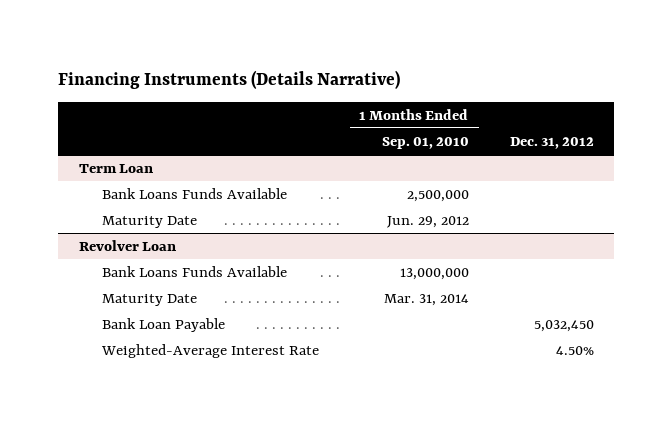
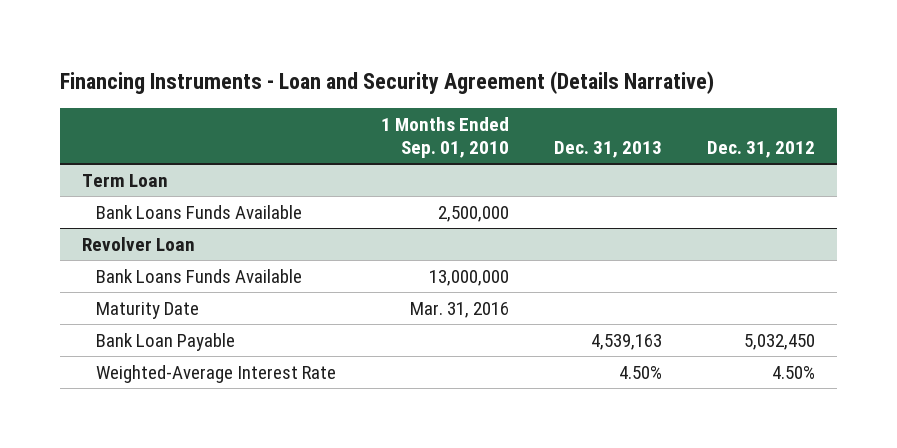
[58,69,401,89] Financing Instruments (Details Narrative) -> [59,71,714,95] Financing Instruments - Loan and Security Agreement (Details Narrative)
none -> [553,141,662,159] Dec. 31, 2013
[102,215,198,228] Maturity Date -> none
[383,293,469,306] Mar. 31, 2014 -> [409,301,509,318] Mar. 31, 2016

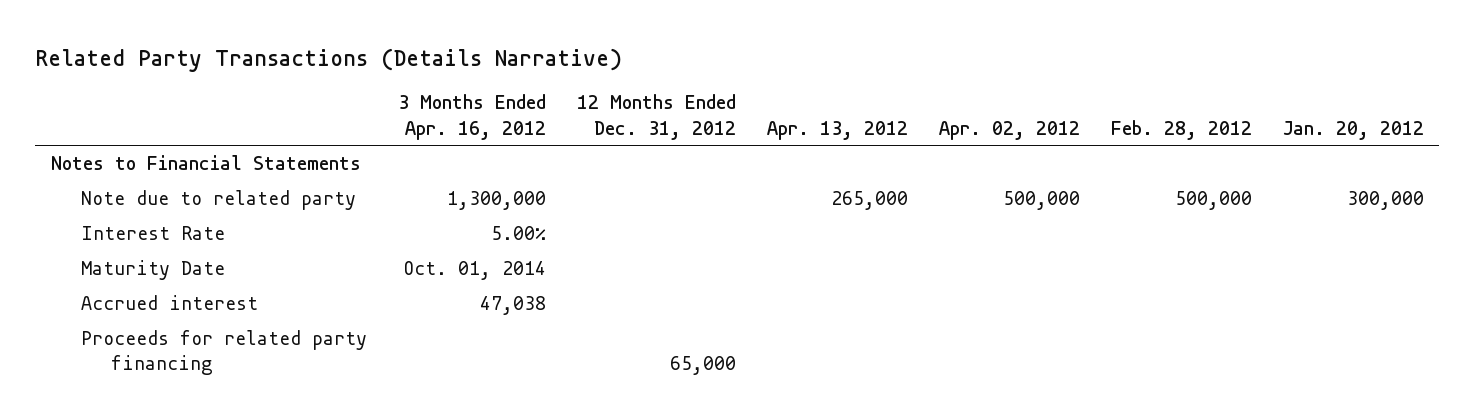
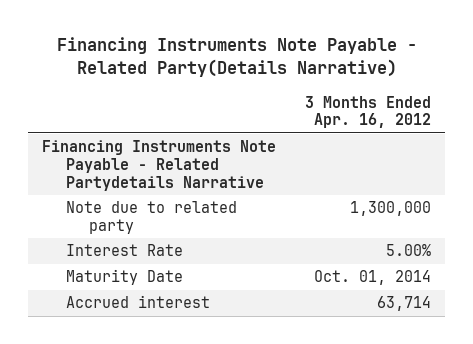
[35,47,623,72] Related Party Transactions (Details Narrative) -> [56,37,417,78] Financing Instruments Note Payable - Related Party(Details Narrative)
[577,94,737,140] 12 Months Ended Dec. 31, 2012 -> none
[766,120,908,140] Apr. 13, 2012 -> none
[938,120,1080,140] Apr. 02, 2012 -> none
[1110,119,1252,140] Feb. 28, 2012 -> none
[1282,120,1424,140] Jan. 20, 2012 -> none
[50,155,361,171] Notes to Financial Statements -> none
none -> [42,140,277,191] Financing Instruments Note Payable - Related Partydetails Narrative
[81,330,368,376] Proceeds for related party financing -> none
[480,296,547,316] 47,038 -> [377,296,432,312] 63,714

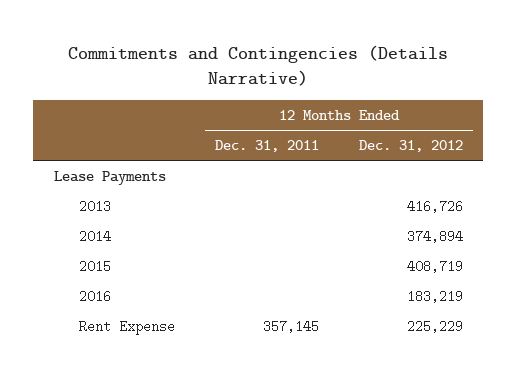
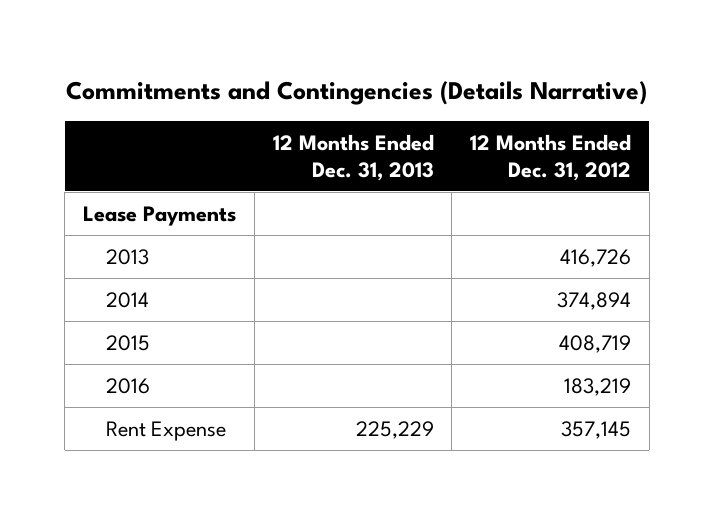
[214,140,319,153] Dec. 31, 2011 -> none
none -> [272,134,434,181] 12 Months Ended Dec. 31, 2013
[407,320,464,334] 225,229 -> [561,420,632,439] 357,145

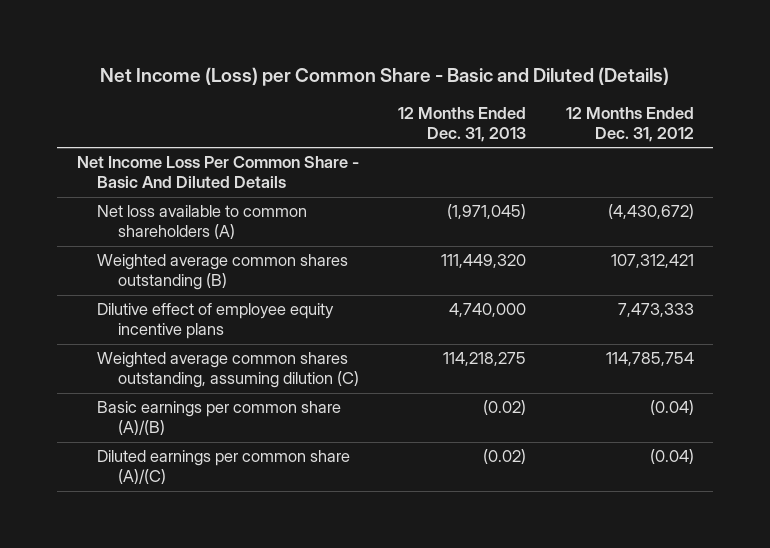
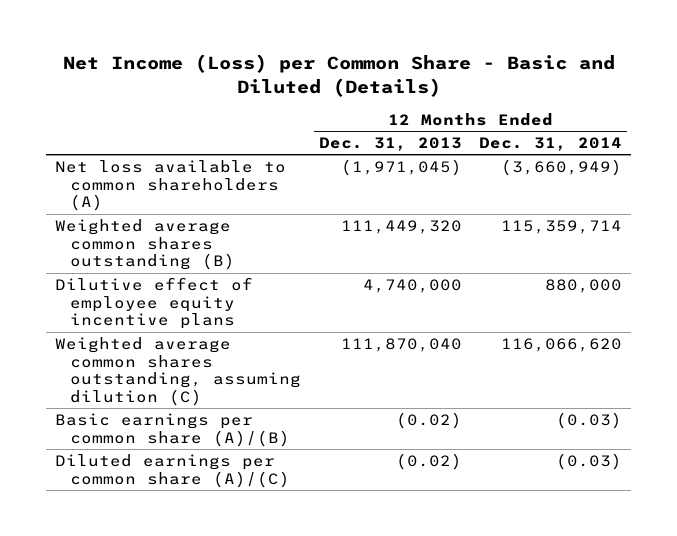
[565,107,694,143] 12 Months Ended Dec. 31, 2012 -> none
none -> [479,136,623,151] Dec. 31, 2014
[76,156,359,189] Net Income Loss Per Common Share - Basic And Diluted Details -> none
[443,352,527,367] 114,218,275 -> [340,337,462,352] 111,870,040

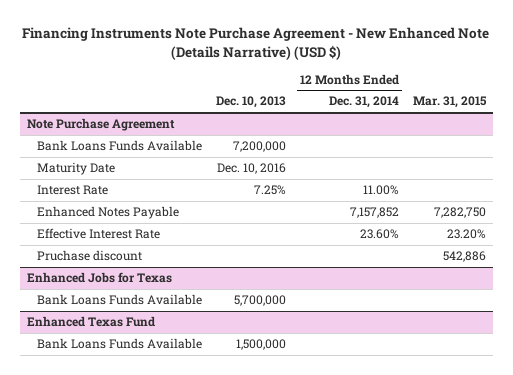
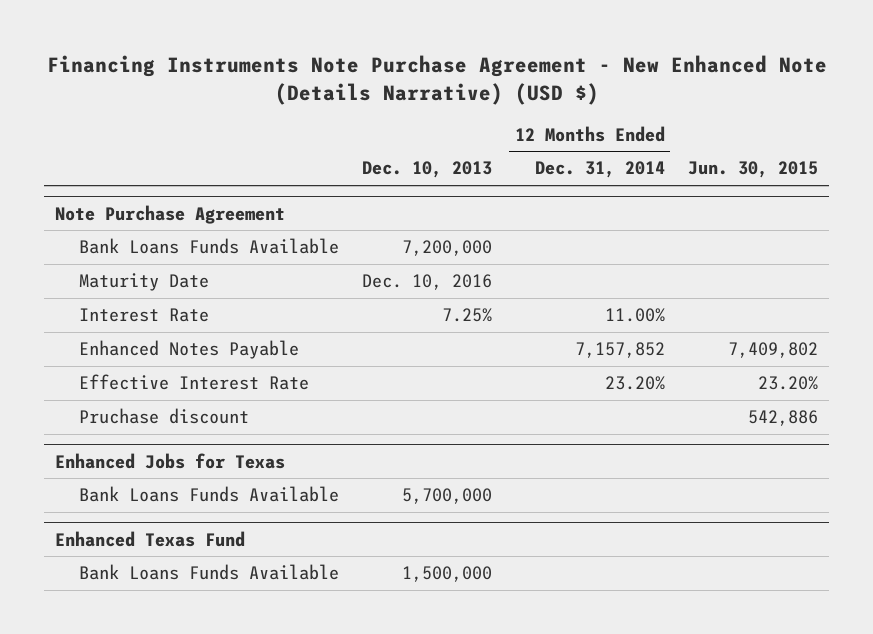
[412,96,487,109] Mar. 31, 2015 -> none
none -> [687,161,818,179] Jun. 30, 2015
[360,229,400,240] 23.60% -> [604,376,665,391] 23.20%

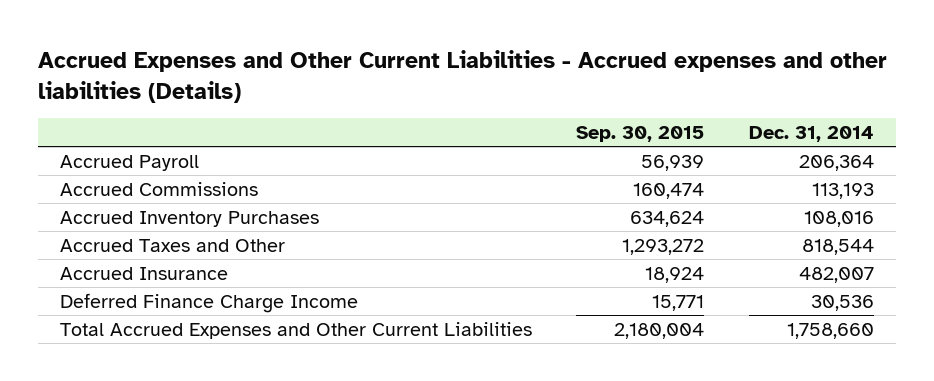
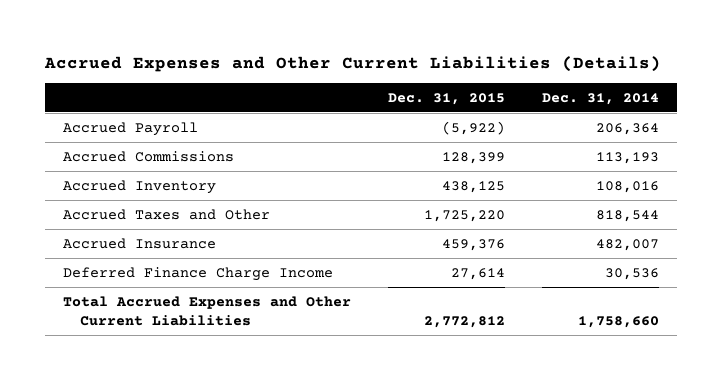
[37,50,887,103] Accrued Expenses and Other Current Liabilities - Accrued expenses and other liabilities (Details) -> [43,56,661,73] Accrued Expenses and Other Current Liabilities (Details)
[576,125,705,142] Sep. 30, 2015 -> none
none -> [388,93,506,106] Dec. 31, 2015
[59,210,319,227] Accrued Inventory Purchases -> [63,179,217,194] Accrued Inventory

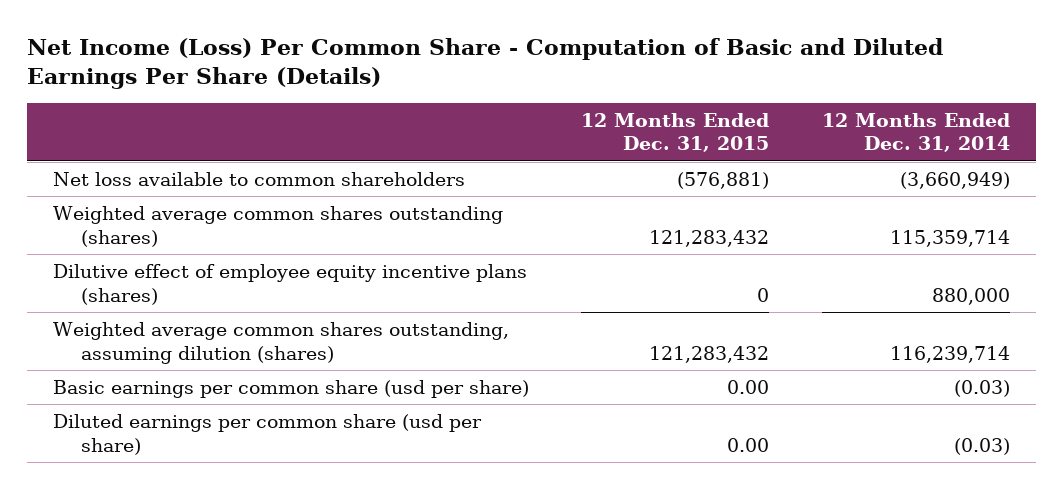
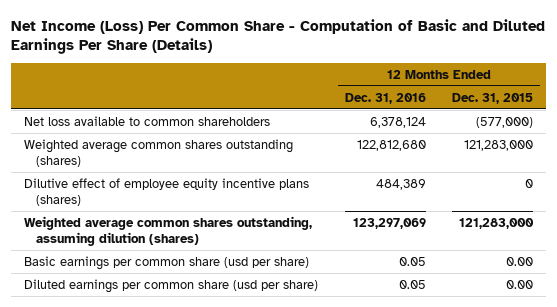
[821,112,1010,153] 12 Months Ended Dec. 31, 2014 -> none
none -> [344,92,426,104] Dec. 31, 2016
[677,171,770,189] (576,881) -> [476,116,534,128] (577,000)
[649,229,770,247] 121,283,432 -> [464,139,534,151] 121,283,000
[649,345,770,363] 121,283,432 -> [459,217,535,229] 121,283,000

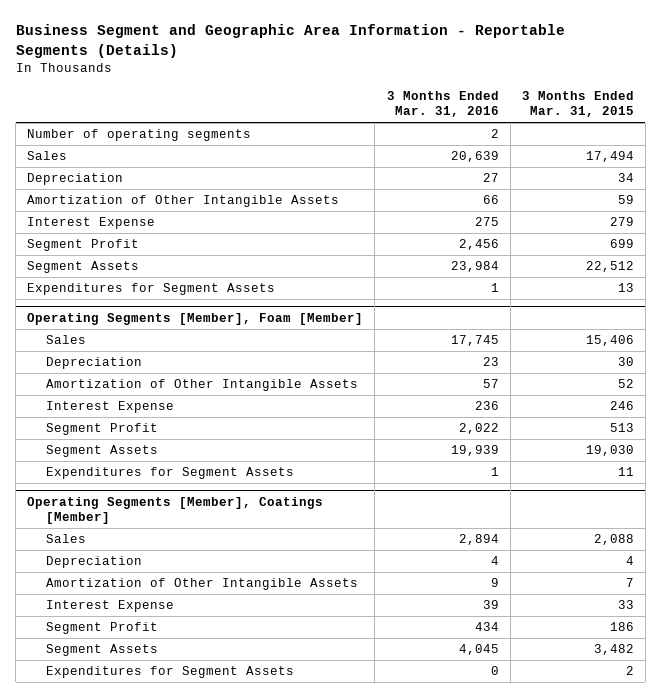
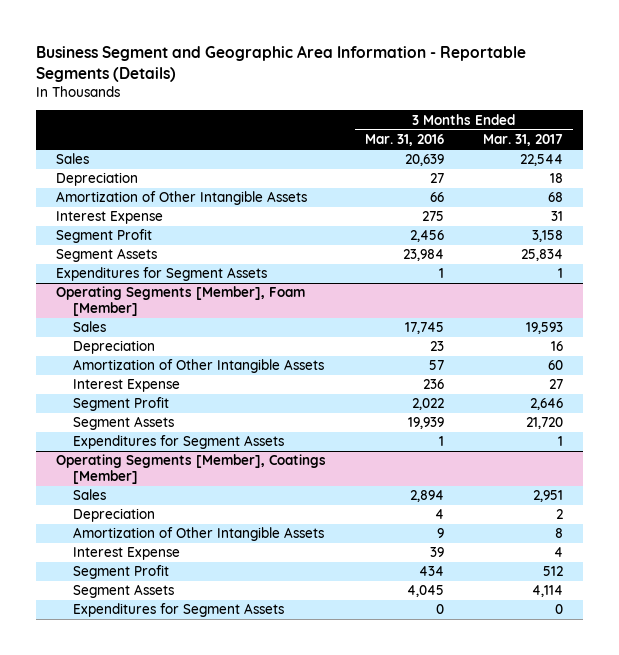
[521,90,634,118] 3 Months Ended Mar. 31, 2015 -> none
none -> [483,134,564,147] Mar. 31, 2017
[27,129,252,142] Number of operating segments -> none

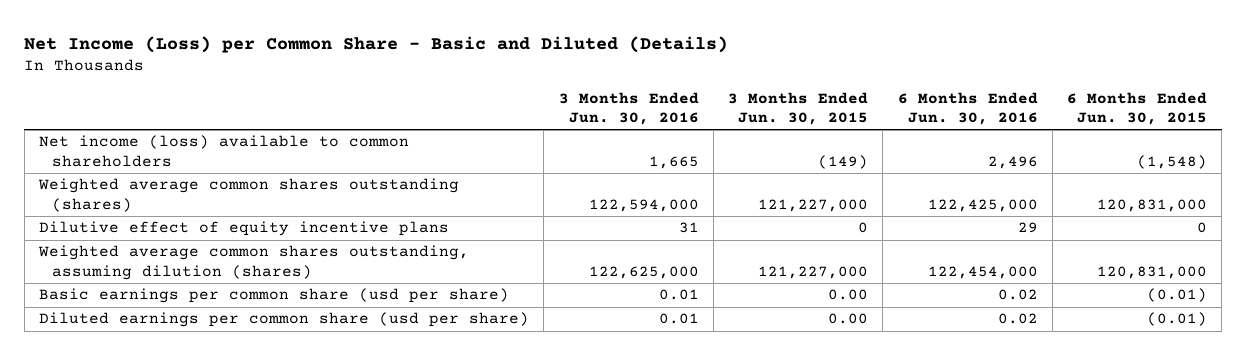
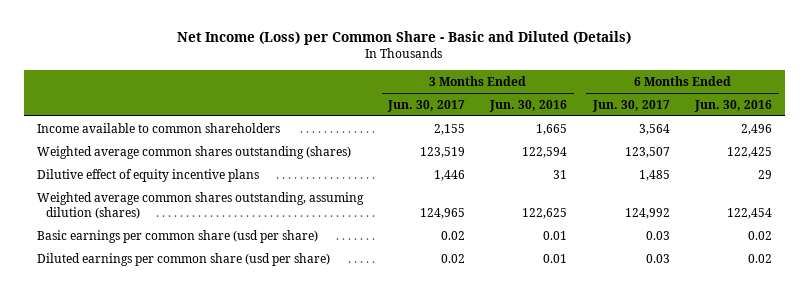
[728,91,869,126] 3 Months Ended Jun. 30, 2015 -> none
[1067,91,1208,126] 6 Months Ended Jun. 30, 2015 -> none
none -> [386,99,465,112] Jun. 30, 2017
none -> [591,99,670,112] Jun. 30, 2017
[38,135,409,167] Net income (loss) available to common shareholders -> [36,122,280,133] Income available to common shareholders
[588,198,699,212] 122,594,000 -> [522,146,568,158] 122,594
[927,198,1038,212] 122,425,000 -> [727,146,773,158] 122,425
[588,265,699,279] 122,625,000 -> [522,207,568,219] 122,625
[927,265,1038,279] 122,454,000 -> [727,207,773,219] 122,454

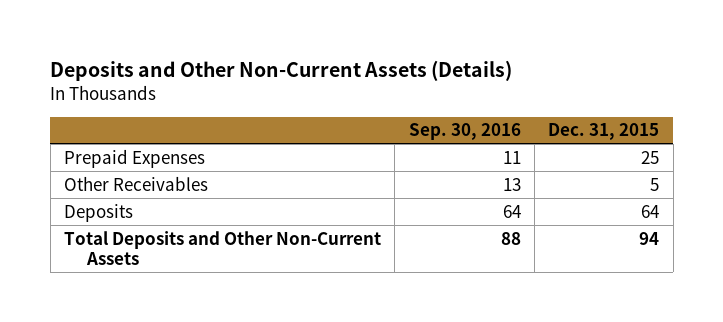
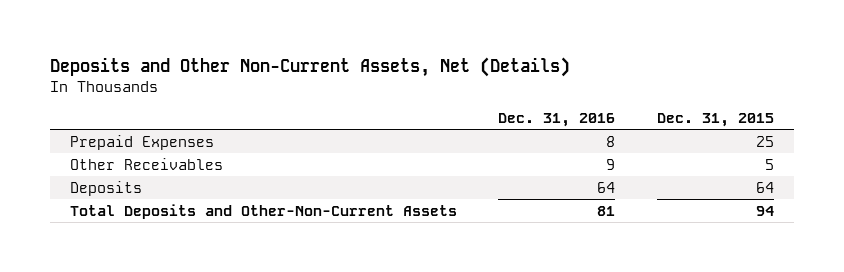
[50,59,513,81] Deposits and Other Non-Current Assets (Details) -> [49,57,570,78] Deposits and Other Non-Current Assets, Net (Details)
[408,123,521,141] Sep. 30, 2016 -> none
none -> [498,112,616,127] Dec. 31, 2016
[64,230,382,266] Total Deposits and Other Non-Current Assets -> [70,203,458,219] Total Deposits and Other-Non-Current Assets

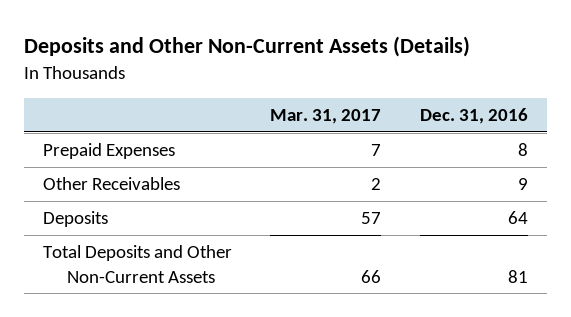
[49,57,570,78] Deposits and Other Non-Current Assets, Net (Details) -> [23,36,470,58] Deposits and Other Non-Current Assets (Details)
[656,112,774,127] Dec. 31, 2015 -> none
none -> [270,108,382,124] Mar. 31, 2017
[70,203,458,219] Total Deposits and Other-Non-Current Assets -> [42,245,232,283] Total Deposits and Other Non-Current Assets

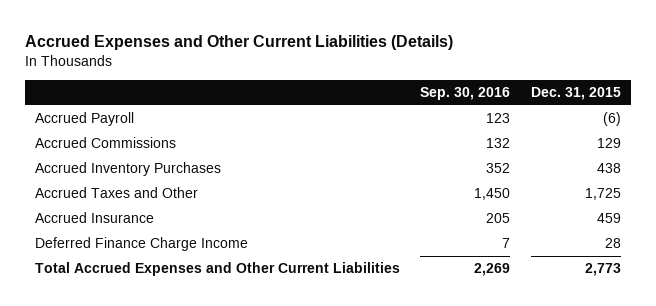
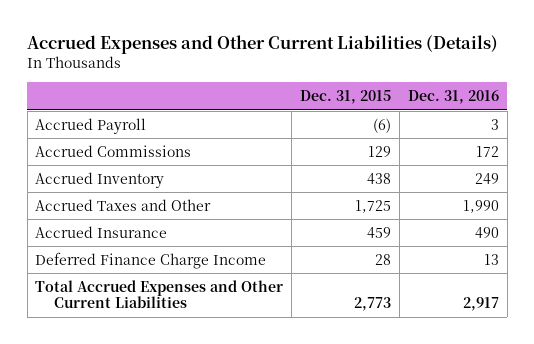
[420,87,511,101] Sep. 30, 2016 -> none
none -> [407,90,499,105] Dec. 31, 2016
[35,162,222,177] Accrued Inventory Purchases -> [35,171,165,188] Accrued Inventory

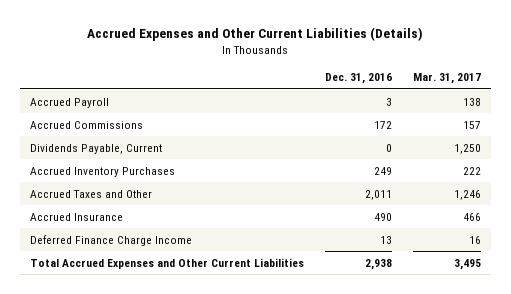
[300,90,392,105] Dec. 31, 2015 -> none
none -> [412,73,481,85] Mar. 31, 2017
none -> [30,143,163,154] Dividends Payable, Current
[35,171,165,188] Accrued Inventory -> [30,166,176,177] Accrued Inventory Purchases
[462,199,499,213] 1,990 -> [364,189,392,200] 2,011
[462,297,499,312] 2,917 -> [364,258,392,270] 2,938

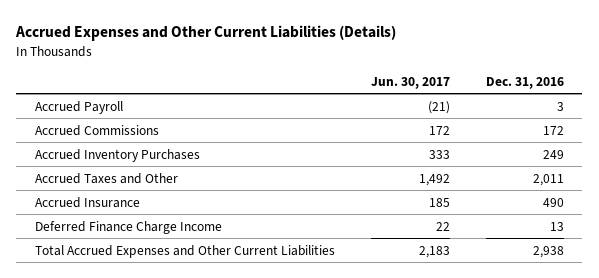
[412,73,481,85] Mar. 31, 2017 -> none
none -> [370,76,450,89] Jun. 30, 2017
[30,143,163,154] Dividends Payable, Current -> none

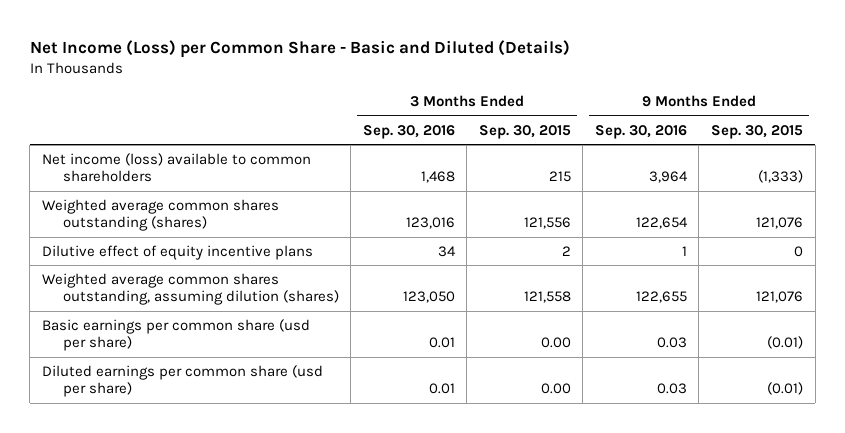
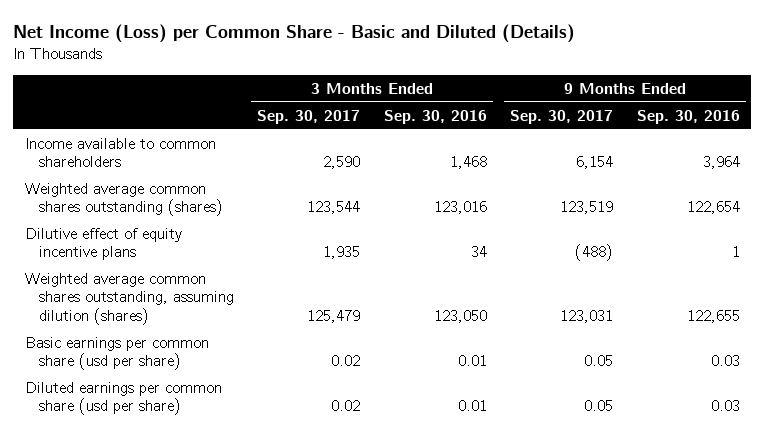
[478,124,571,139] Sep. 30, 2015 -> none
[711,124,804,139] Sep. 30, 2015 -> none
none -> [257,109,361,124] Sep. 30, 2017
none -> [510,109,614,124] Sep. 30, 2017
[41,152,311,183] Net income (loss) available to common shareholders -> [25,137,217,168] Income available to common shareholders

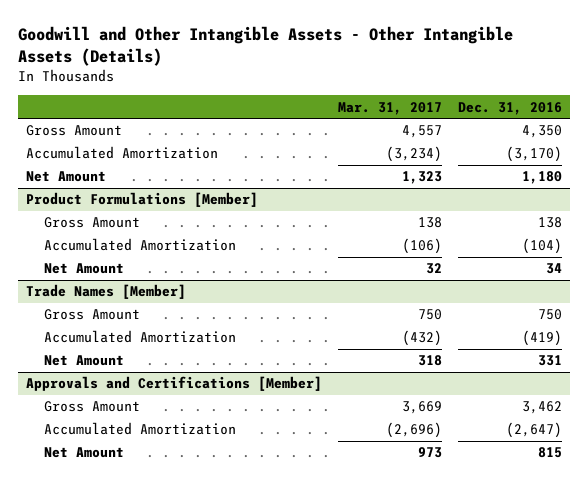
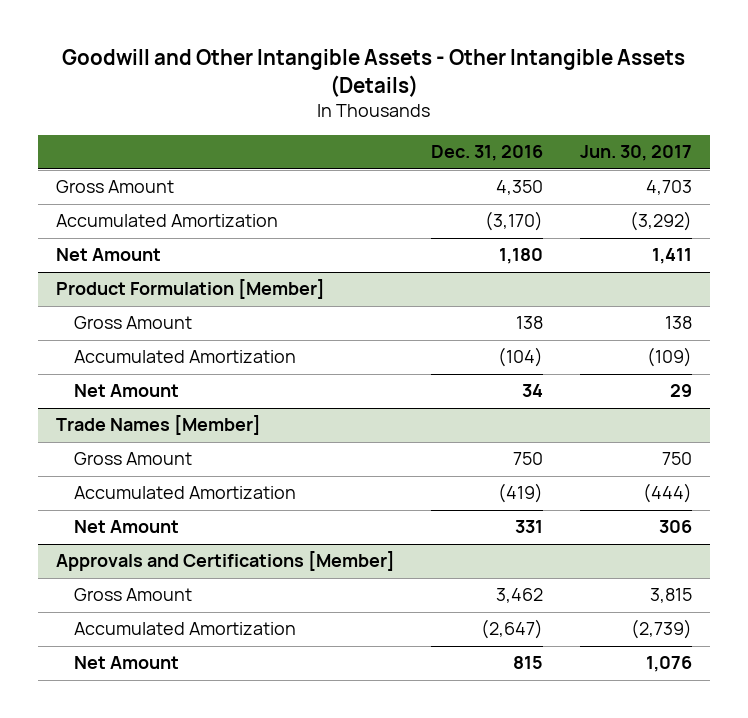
[337,101,442,115] Mar. 31, 2017 -> none
none -> [579,145,692,162] Jun. 30, 2017
[25,192,258,208] Product Formulations [Member] -> [55,279,325,300] Product Formulation [Member]

